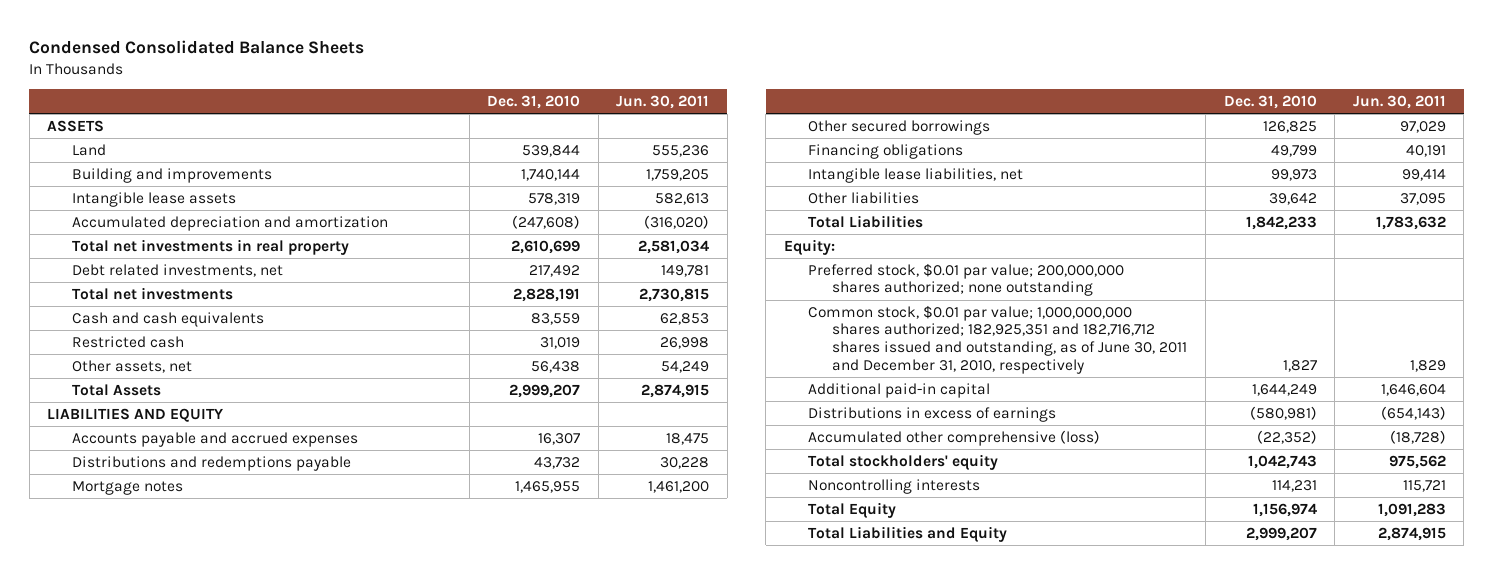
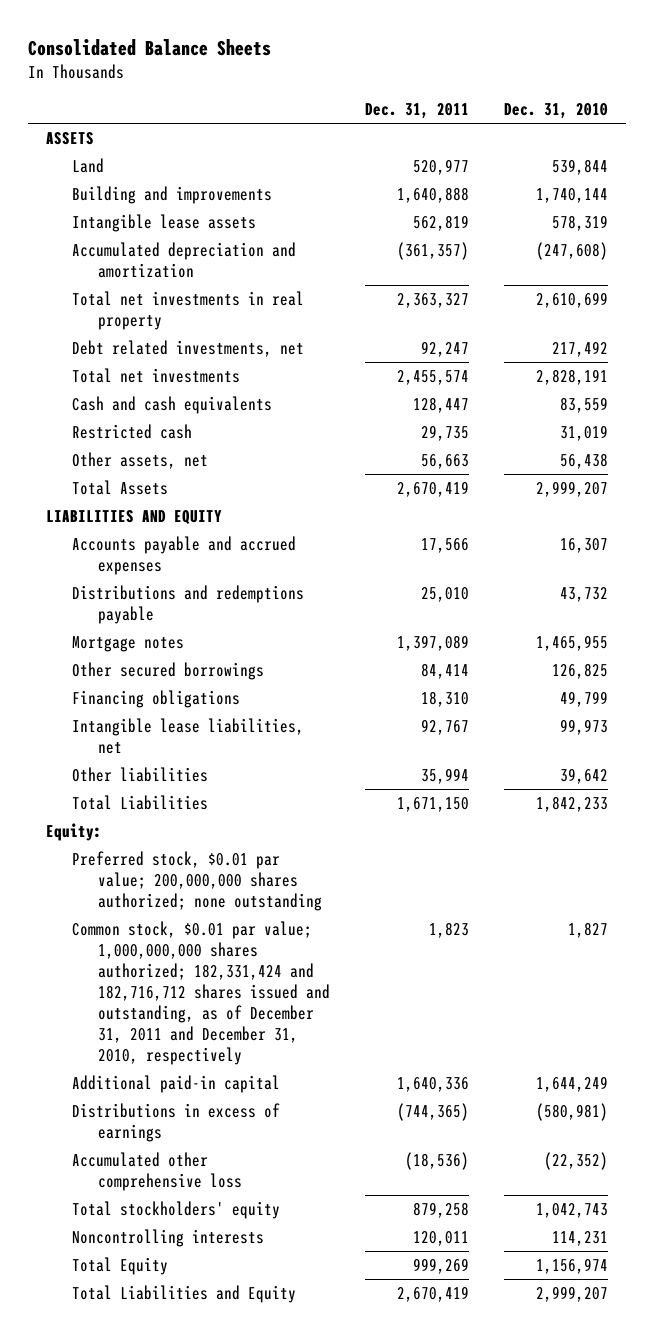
[29,40,365,55] Condensed Consolidated Balance Sheets -> [28,38,272,56] Consolidated Balance Sheets
[616,94,710,109] Jun. 30, 2011 -> none
none -> [365,103,470,120] Dec. 31, 2011
[808,304,1188,374] Common stock, $0.01 par value; 1,000,000,000 shares authorized; 182,925,351 and 182,716,712 shares issued and outstanding, as of June 30, 2011 and December 31, 2010, respectively -> [71,921,330,1065] Common stock, $0.01 par value; 1,000,000,000 shares authorized; 182,331,424 and 182,716,712 shares issued and outstanding, as of December 31, 2011 and December 31, 2010, respectively
[808,429,1101,446] Accumulated other comprehensive (loss) -> [71,1152,242,1192] Accumulated other comprehensive loss

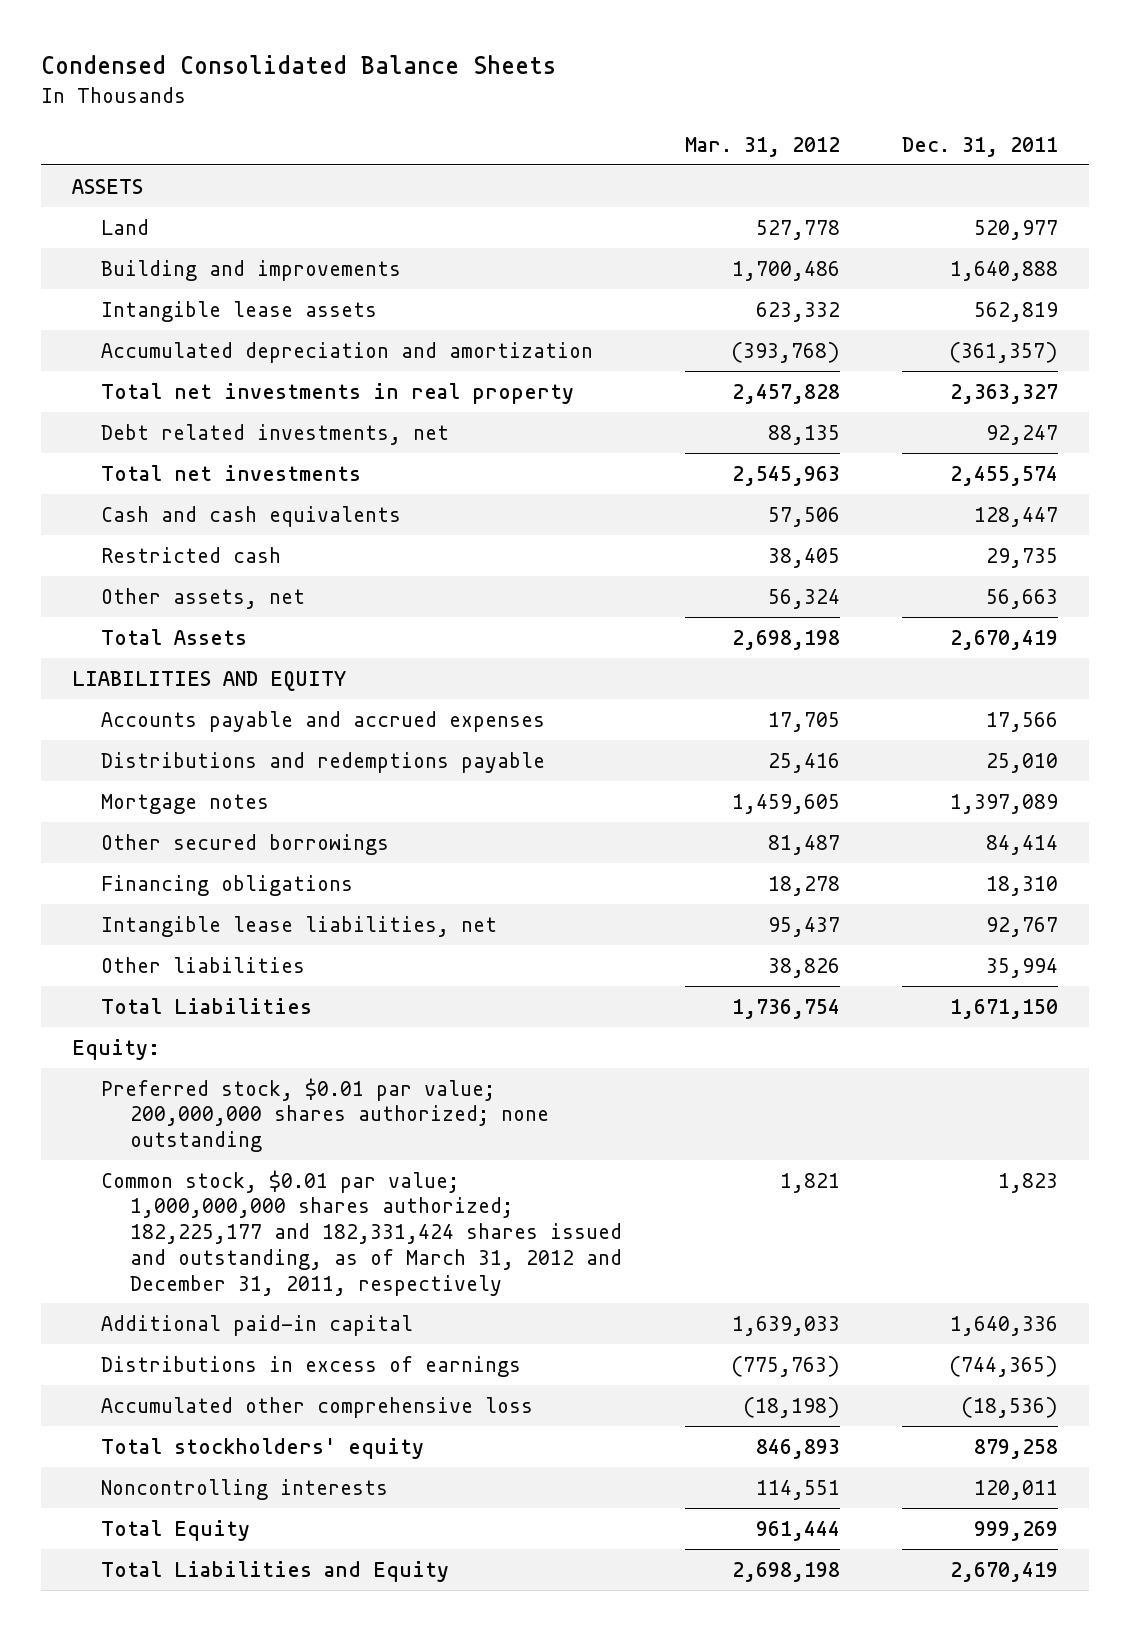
[28,38,272,56] Consolidated Balance Sheets -> [41,55,557,75] Condensed Consolidated Balance Sheets
[504,103,609,120] Dec. 31, 2010 -> none
none -> [684,136,840,157] Mar. 31, 2012
[71,921,330,1065] Common stock, $0.01 par value; 1,000,000,000 shares authorized; 182,331,424 and 182,716,712 shares issued and outstanding, as of December 31, 2011 and December 31, 2010, respectively -> [101,1169,623,1296] Common stock, $0.01 par value; 1,000,000,000 shares authorized; 182,225,177 and 182,331,424 shares issued and outstanding, as of March 31, 2012 and December 31, 2011, respectively

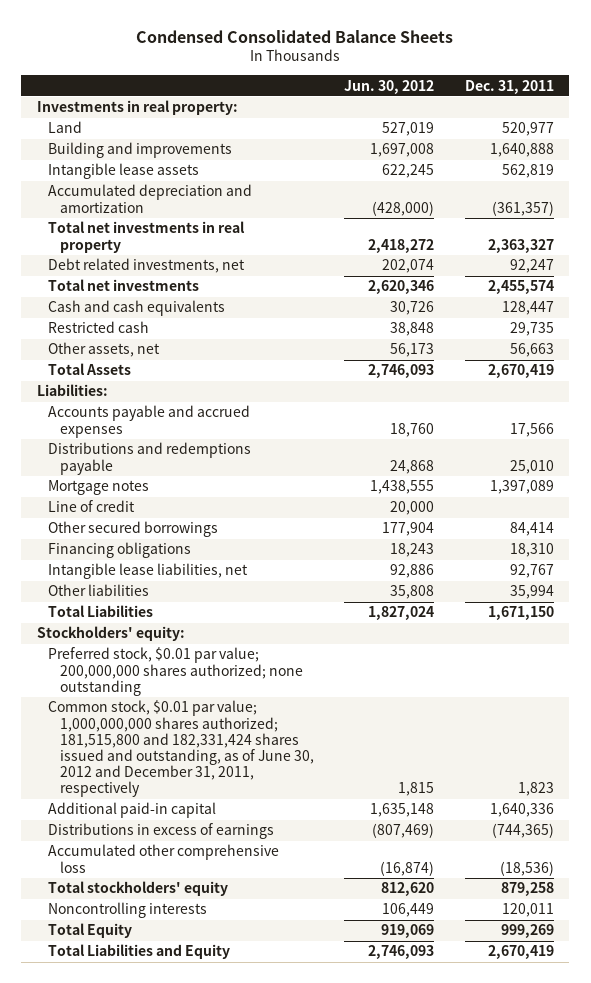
[684,136,840,157] Mar. 31, 2012 -> none
none -> [344,79,435,94] Jun. 30, 2012
[72,178,144,194] ASSETS -> none
none -> [36,100,238,116] Investments in real property:
[72,670,347,691] LIABILITIES AND EQUITY -> none
none -> [36,384,108,397] Liabilities:
none -> [48,500,136,513] Line of credit
[72,1038,161,1060] Equity: -> [36,626,185,642] Stockholders' equity:
[101,1169,623,1296] Common stock, $0.01 par value; 1,000,000,000 shares authorized; 182,225,177 and 182,331,424 shares issued and outstanding, as of March 31, 2012 and December 31, 2011, respectively -> [48,700,314,798] Common stock, $0.01 par value; 1,000,000,000 shares authorized; 181,515,800 and 182,331,424 shares issued and outstanding, as of June 30, 2012 and December 31, 2011, respectively

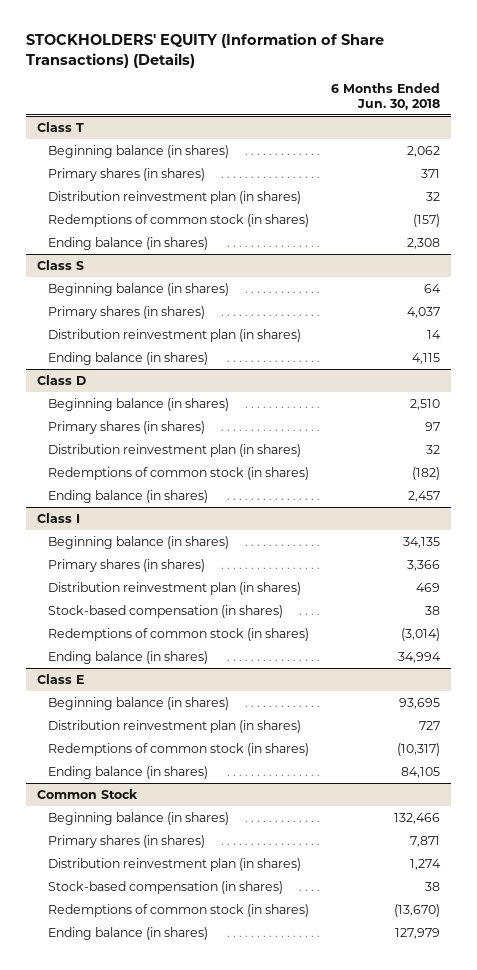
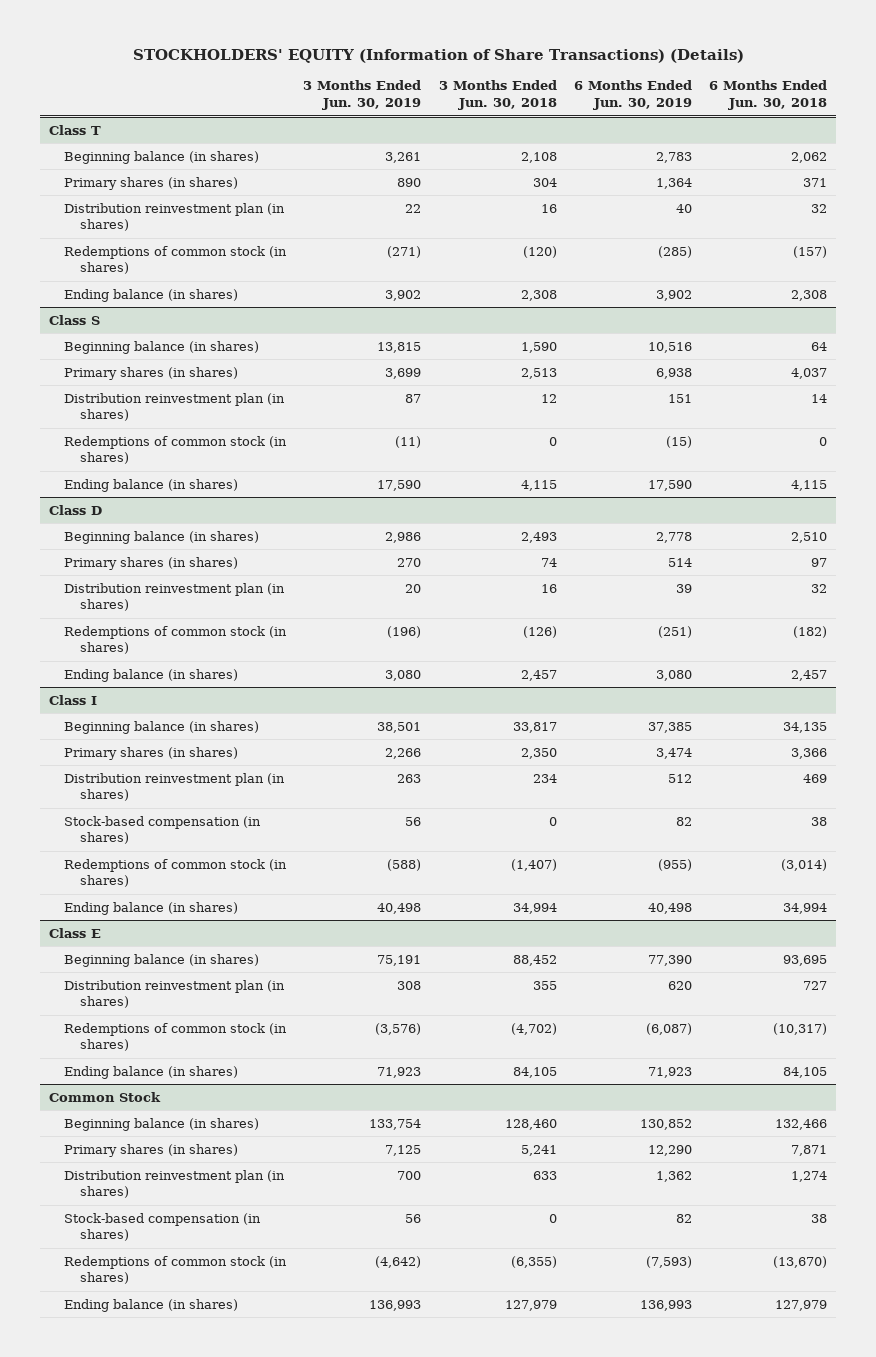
none -> [303,80,422,110] 3 Months Ended Jun. 30, 2019
none -> [438,80,557,110] 3 Months Ended Jun. 30, 2018
none -> [573,80,692,110] 6 Months Ended Jun. 30, 2019
none -> [64,435,288,465] Redemptions of common stock (in shares)

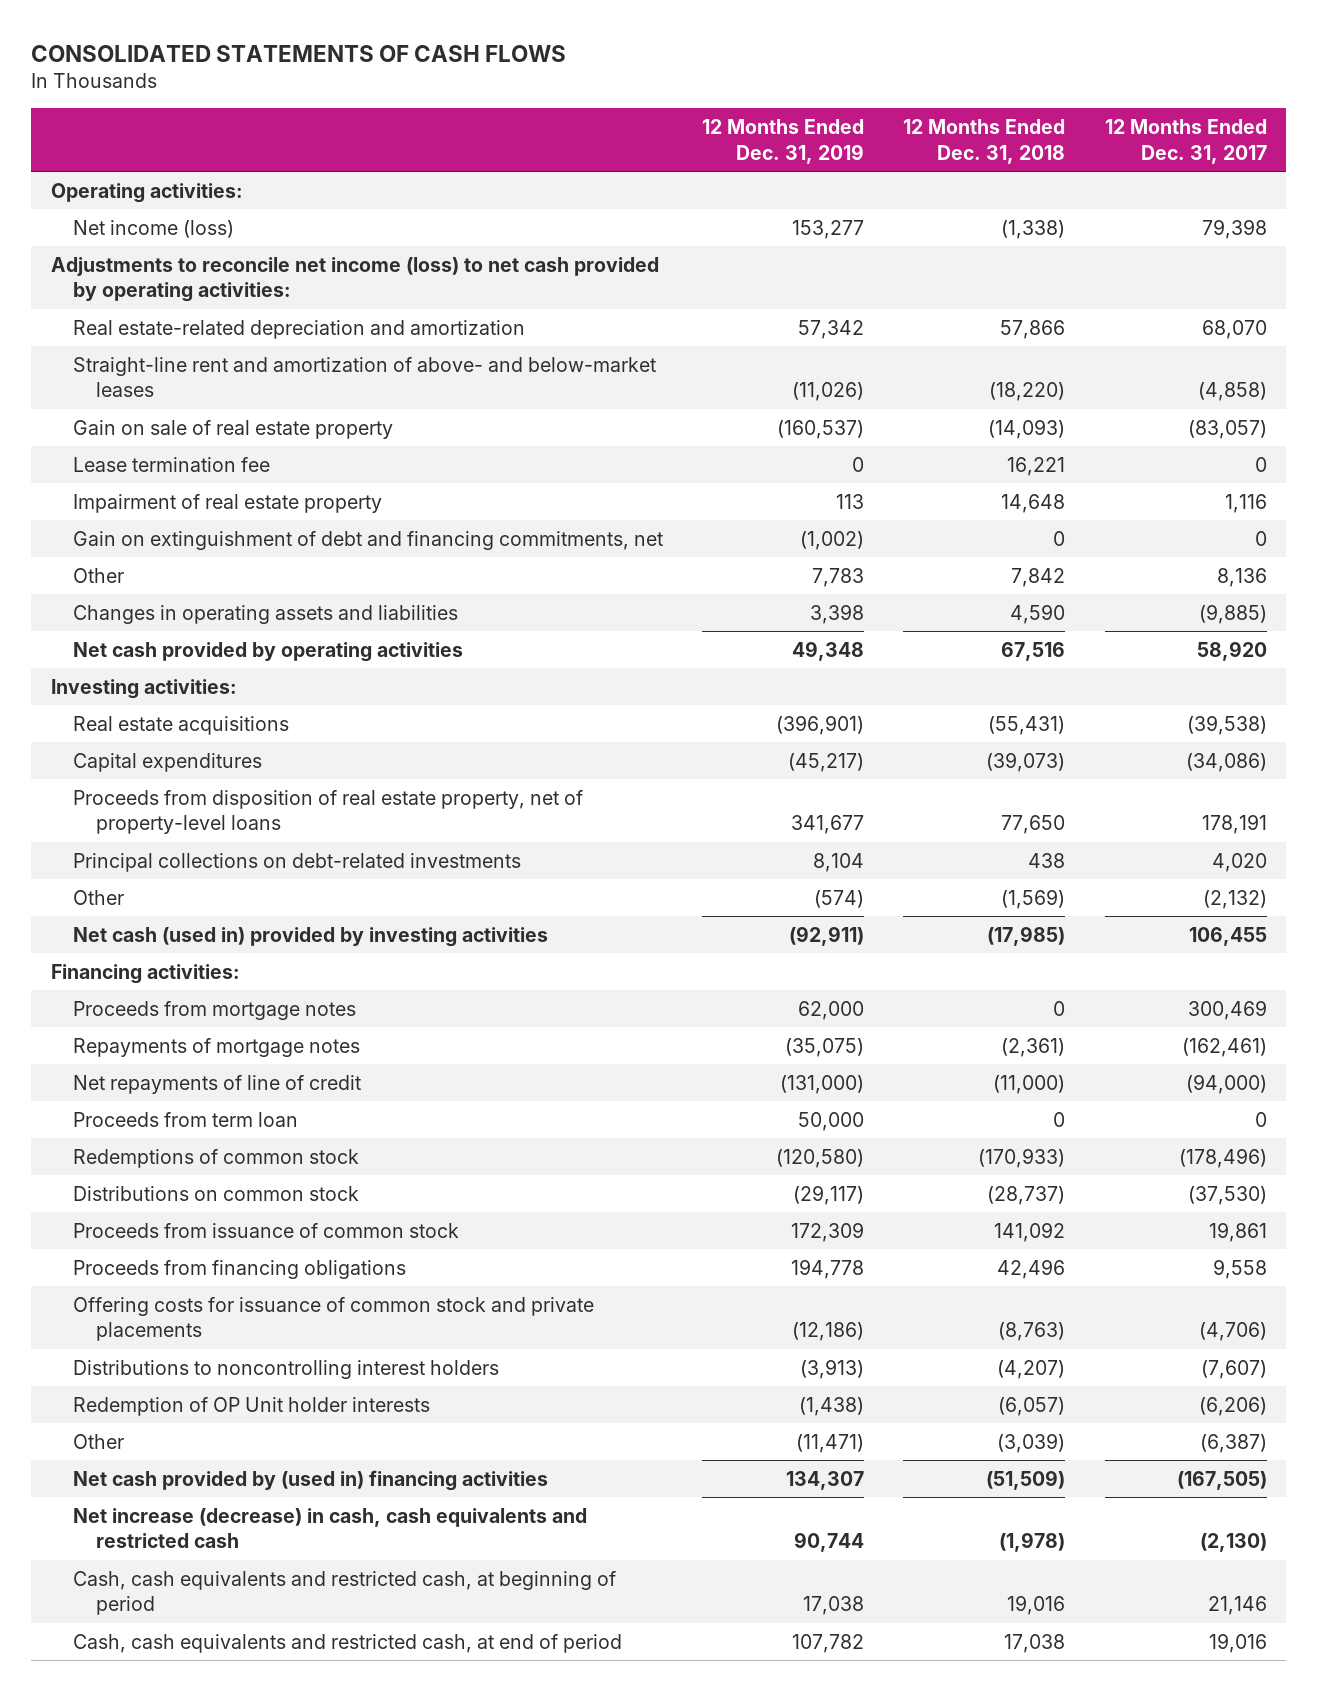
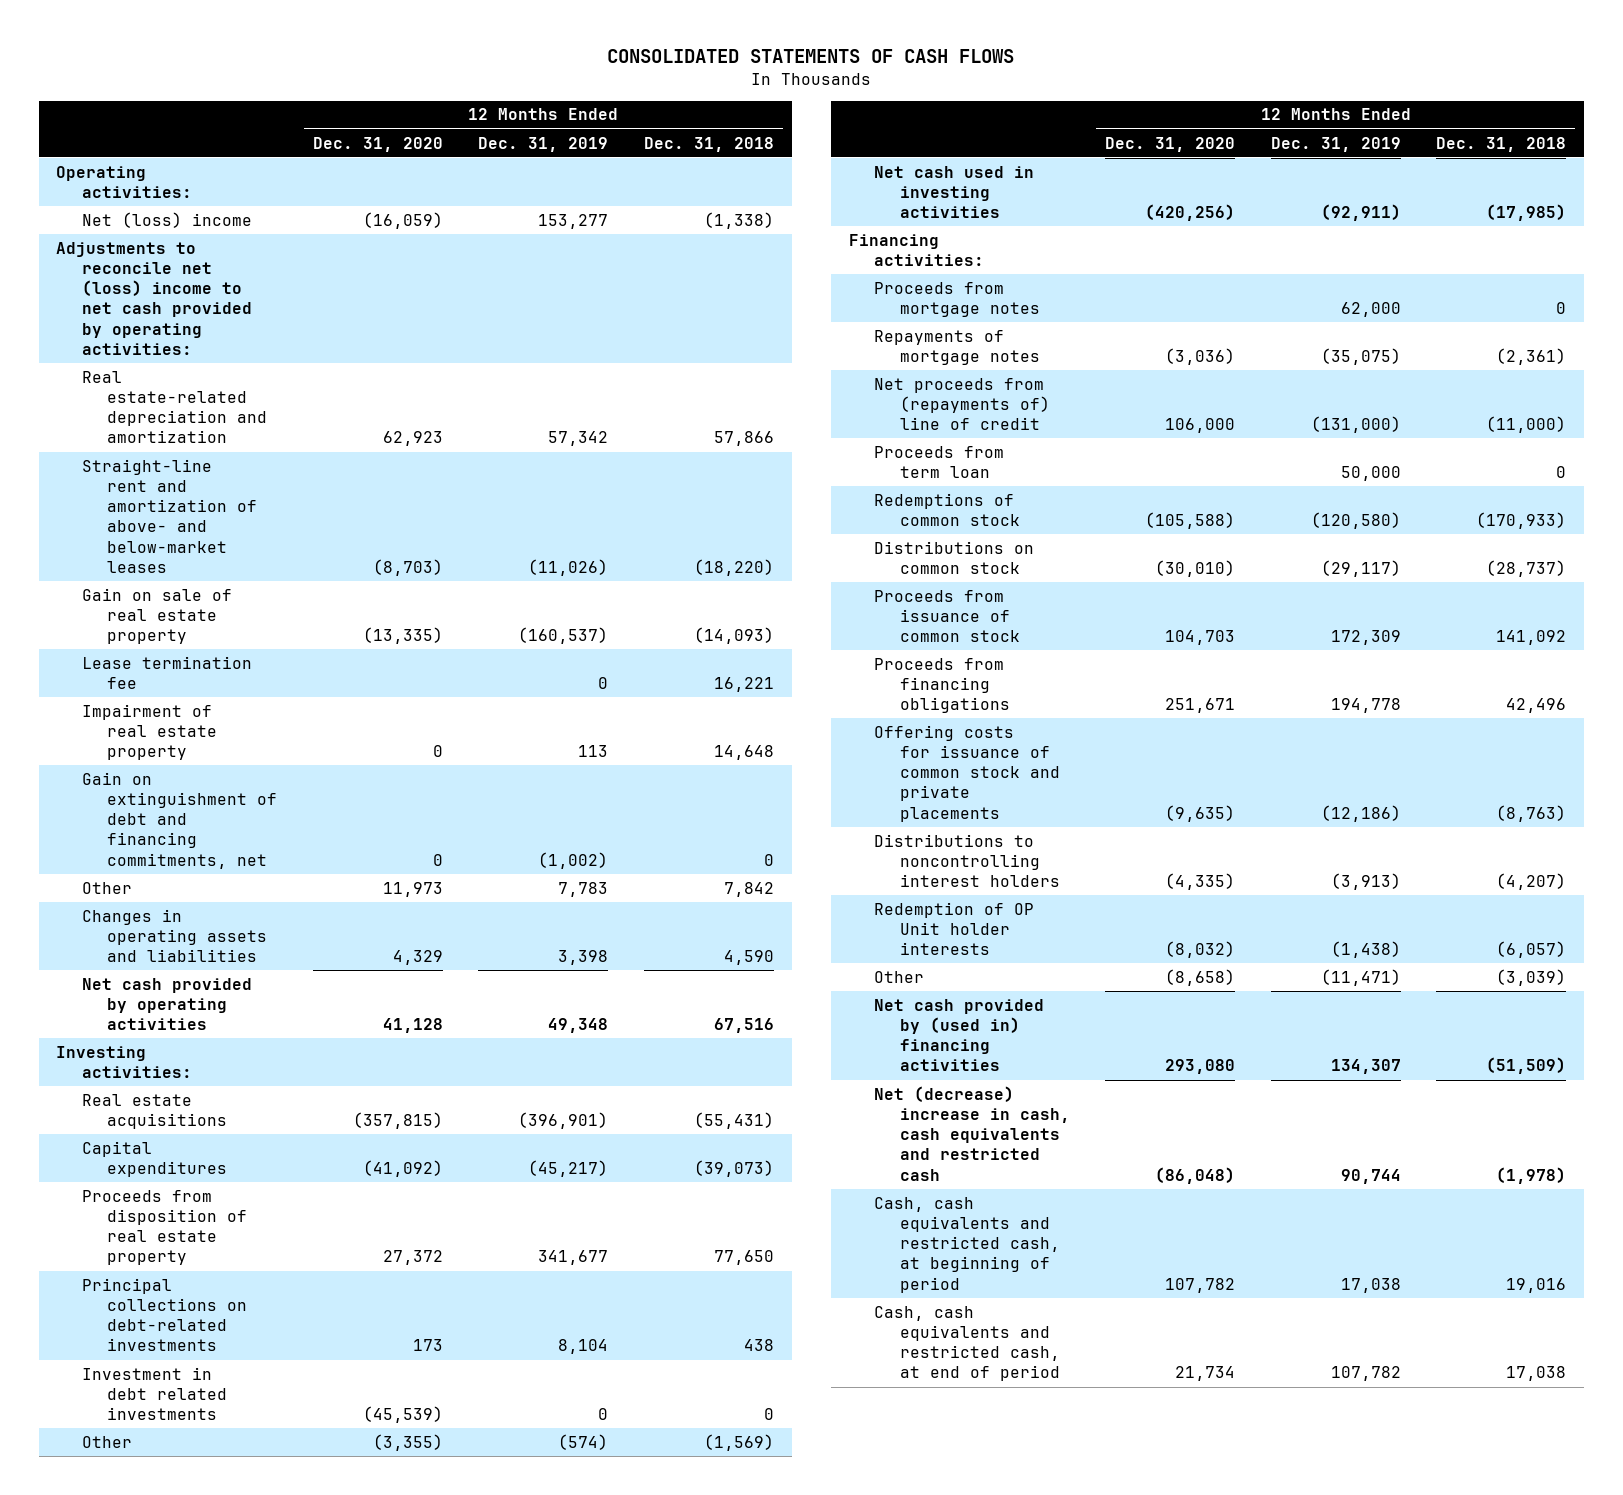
[1104,118,1267,164] 12 Months Ended Dec. 31, 2017 -> none
none -> [312,136,443,152] Dec. 31, 2020
[73,219,235,238] Net income (loss) -> [81,211,252,228] Net (loss) income
[50,256,659,303] Adjustments to reconcile net income (loss) to net cash provided by operating activities: -> [56,241,252,355] Adjustments to reconcile net (loss) income to net cash provided by operating activities:
[73,789,584,835] Proceeds from disposition of real estate property, net of property-level loans -> [81,1189,247,1266] Proceeds from disposition of real estate property
none -> [81,1366,227,1421] Investment in debt related investments
[73,926,549,947] Net cash (used in) provided by investing activities -> [874,165,1035,219] Net cash used in investing activities
[73,1074,362,1094] Net repayments of line of credit -> [874,377,1050,431] Net proceeds from (repayments of) line of credit
[73,1507,588,1549] Net increase (decrease) in cash, cash equivalents and restricted cash -> [874,1085,1070,1181] Net (decrease) increase in cash, cash equivalents and restricted cash

